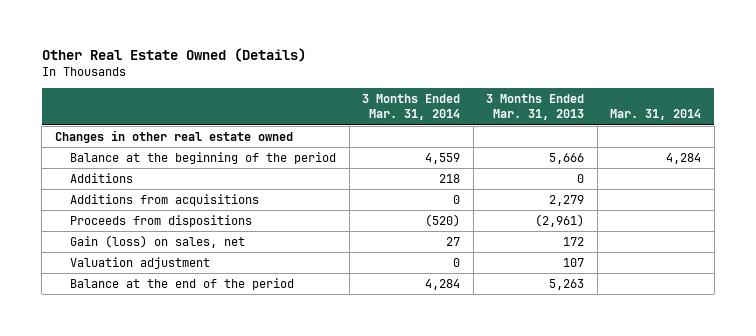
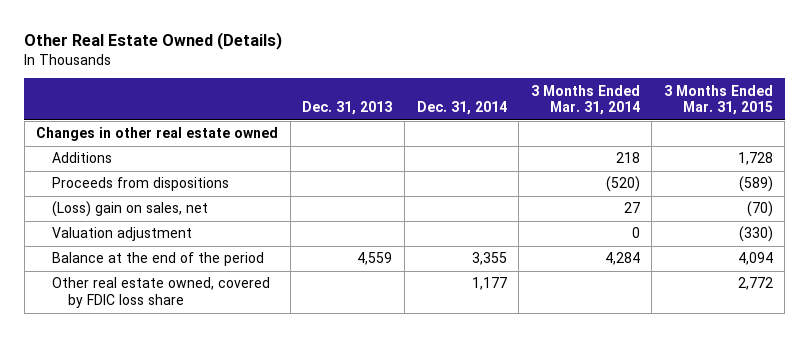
[486,94,585,121] 3 Months Ended Mar. 31, 2013 -> none
[610,109,702,121] Mar. 31, 2014 -> none
none -> [302,101,393,116] Dec. 31, 2013
none -> [416,101,507,116] Dec. 31, 2014
none -> [663,84,773,116] 3 Months Ended Mar. 31, 2015
[70,151,337,164] Balance at the beginning of the period -> none
[70,193,260,206] Additions from acquisitions -> none
[70,234,246,248] Gain (loss) on sales, net -> [52,201,209,218] (Loss) gain on sales, net
none -> [52,277,271,309] Other real estate owned, covered by FDIC loss share

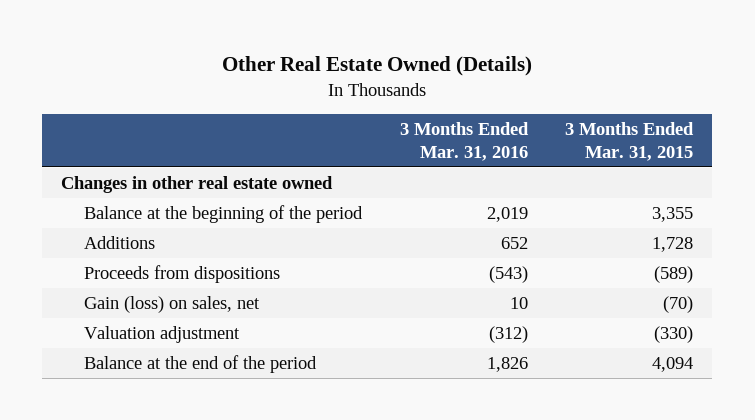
[302,101,393,116] Dec. 31, 2013 -> none
[416,101,507,116] Dec. 31, 2014 -> none
[530,84,640,116] 3 Months Ended Mar. 31, 2014 -> none
none -> [399,122,529,161] 3 Months Ended Mar. 31, 2016
none -> [84,204,364,223] Balance at the beginning of the period
[52,201,209,218] (Loss) gain on sales, net -> [84,295,261,313] Gain (loss) on sales, net
[52,277,271,309] Other real estate owned, covered by FDIC loss share -> none

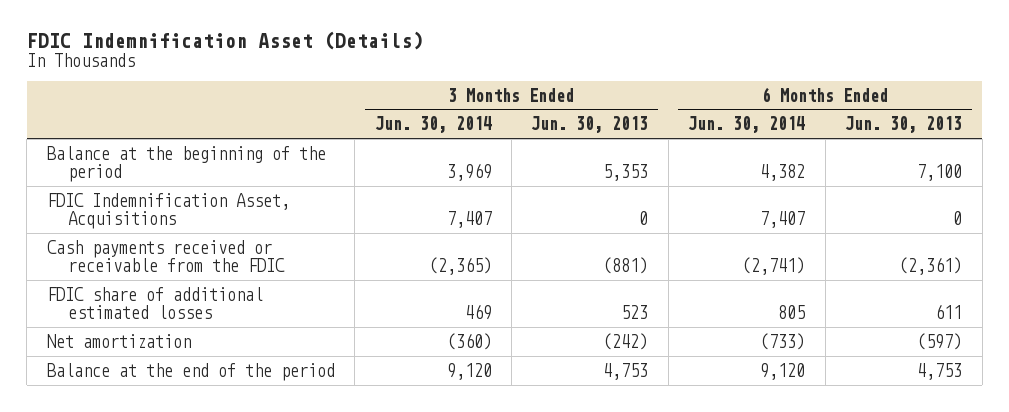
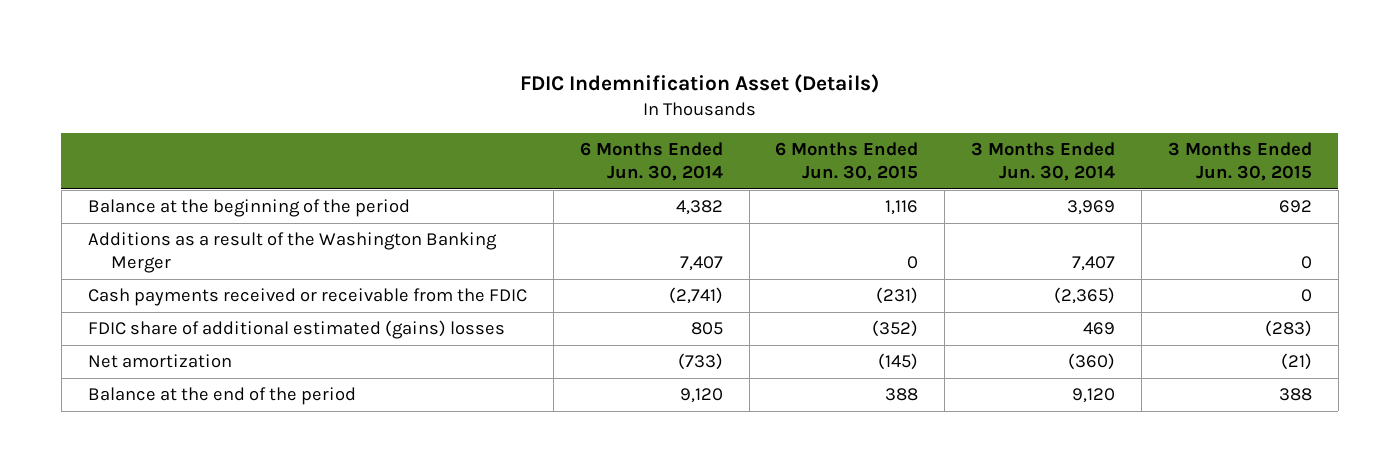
[531,116,649,134] Jun. 30, 2013 -> none
[845,116,963,134] Jun. 30, 2013 -> none
none -> [775,142,919,181] 6 Months Ended Jun. 30, 2015
none -> [1168,142,1313,181] 3 Months Ended Jun. 30, 2015
[46,192,290,229] FDIC Indemnification Asset, Acquisitions -> [87,232,497,273] Additions as a result of the Washington Banking Merger
[46,286,263,319] FDIC share of additional estimated losses -> [87,320,505,340] FDIC share of additional estimated (gains) losses

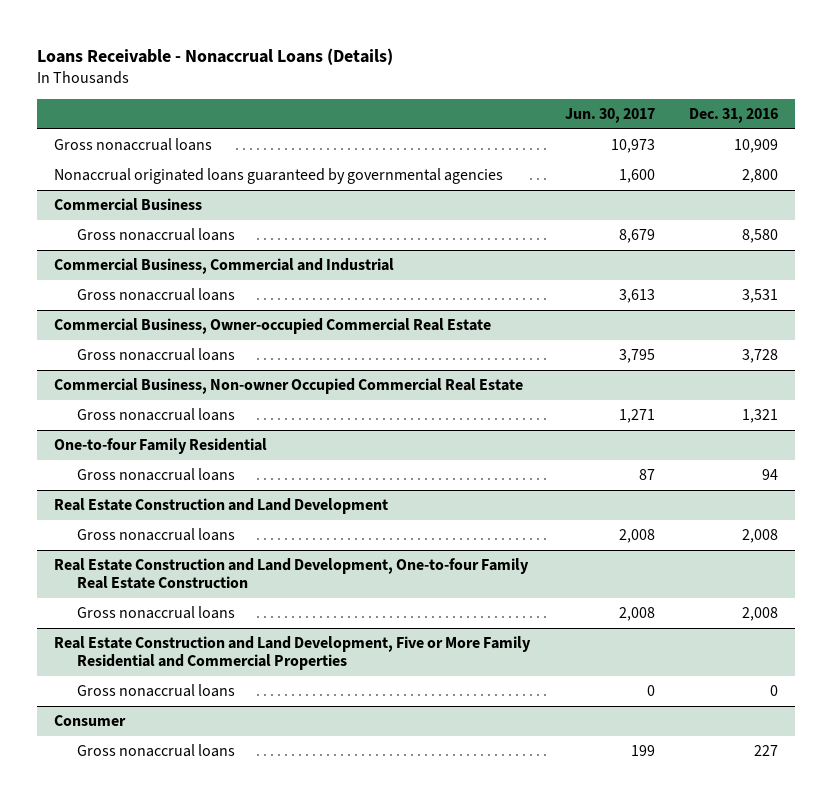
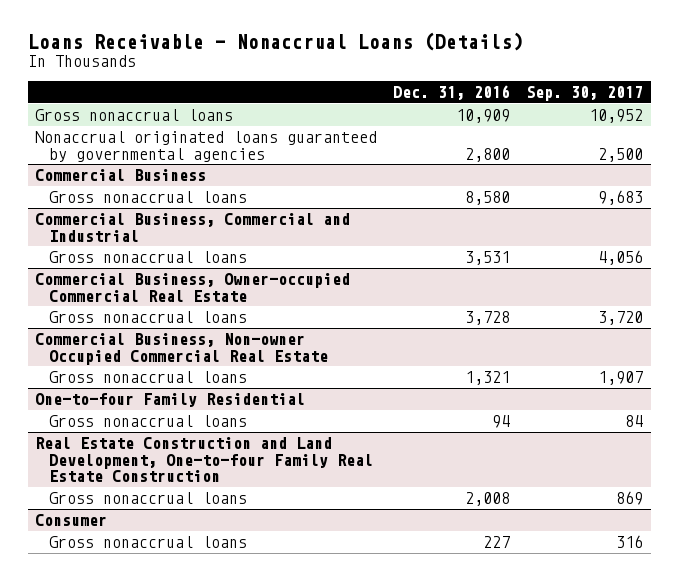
[564,107,655,123] Jun. 30, 2017 -> none
none -> [525,86,643,102] Sep. 30, 2017
[54,498,389,515] Real Estate Construction and Land Development -> none
[76,528,235,542] Gross nonaccrual loans -> none
[54,636,532,671] Real Estate Construction and Land Development, Five or More Family Residential and Commercial Properties -> none
[76,684,235,698] Gross nonaccrual loans -> none

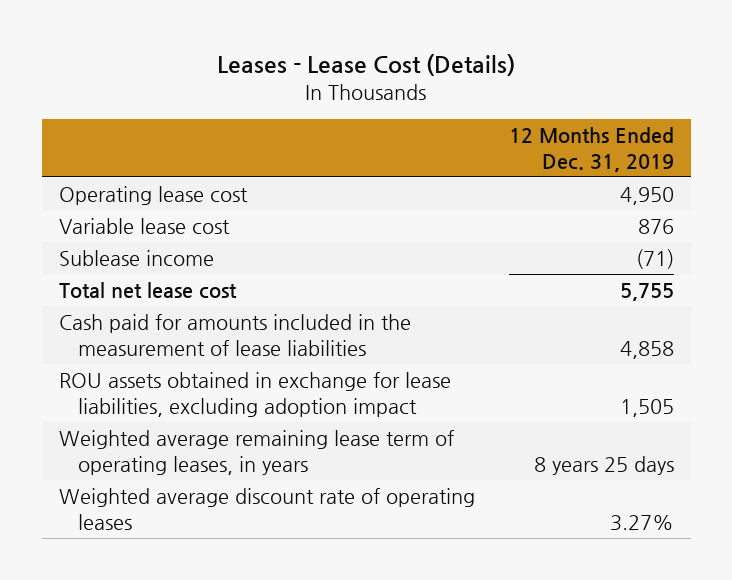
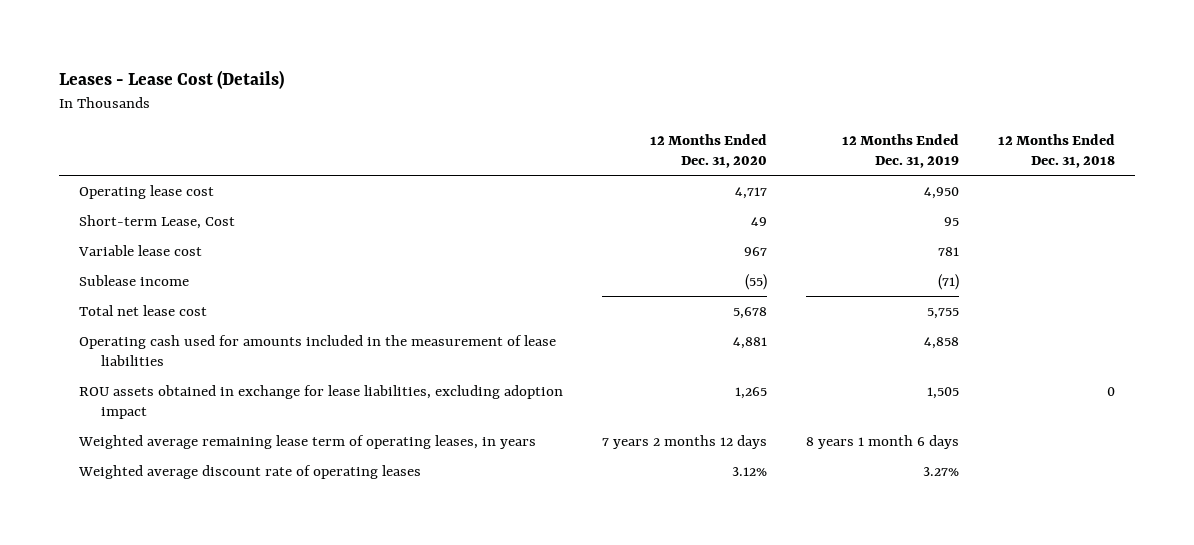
none -> [649,134,767,169] 12 Months Ended Dec. 31, 2020
none -> [998,134,1116,169] 12 Months Ended Dec. 31, 2018
none -> [78,214,235,229] Short-term Lease, Cost
[637,219,674,235] 876 -> [937,246,959,256] 781
[58,314,411,356] Cash paid for amounts included in the measurement of lease liabilities -> [78,334,556,366] Operating cash used for amounts included in the measurement of lease liabilities
[533,455,674,475] 8 years 25 days -> [805,434,959,449] 8 years 1 month 6 days

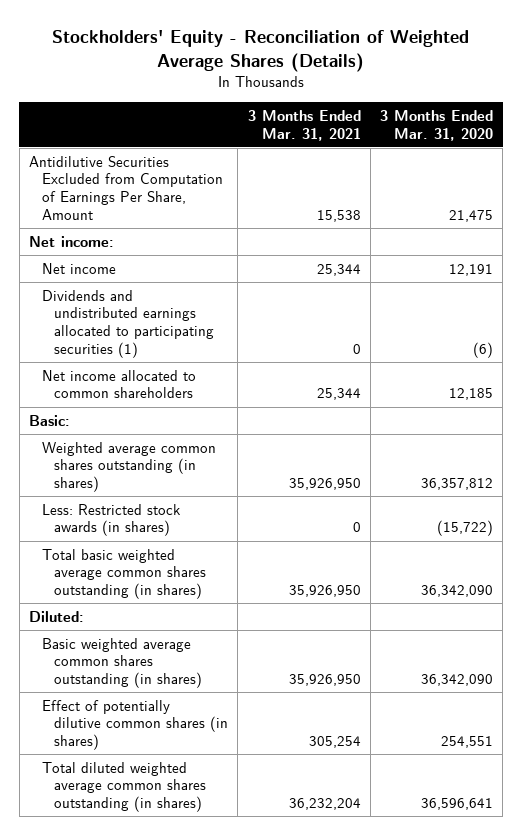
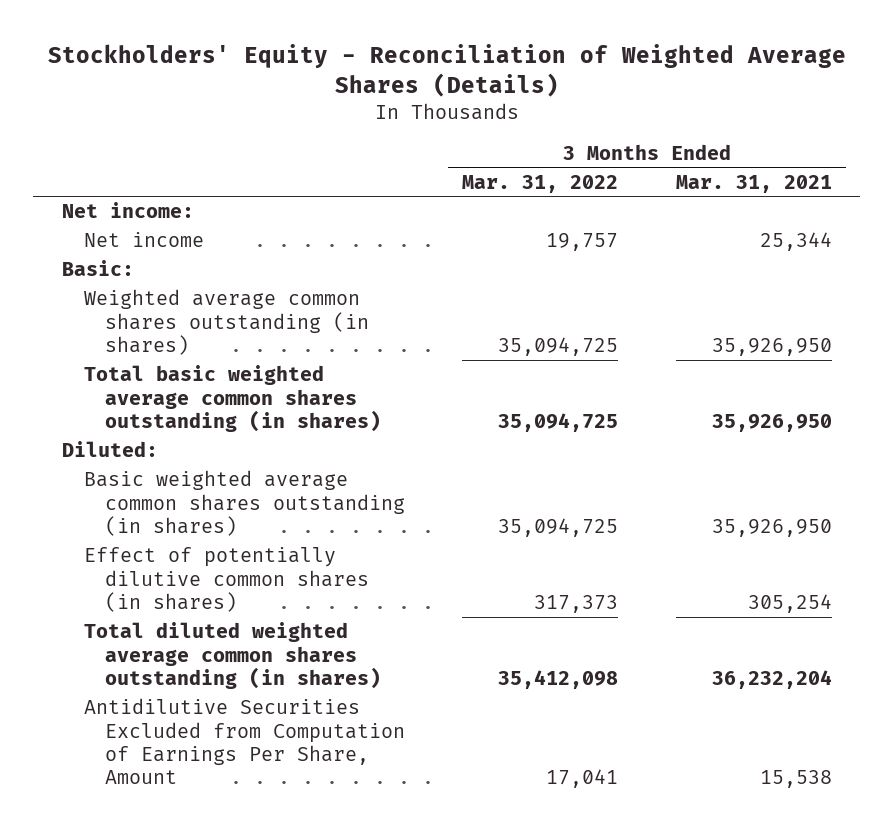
[380,110,494,141] 3 Months Ended Mar. 31, 2020 -> none
none -> [462,174,619,193] Mar. 31, 2022
[41,289,215,359] Dividends and undistributed earnings allocated to participating securities (1) -> none
[41,369,196,399] Net income allocated to common shareholders -> none
[41,503,181,537] Less: Restricted stock awards (in shares) -> none
[29,155,223,221] Antidilutive Securities Excluded from Computation of Earnings Per Share, Amount -> [83,698,406,785] Antidilutive Securities Excluded from Computation of Earnings Per Share, Amount

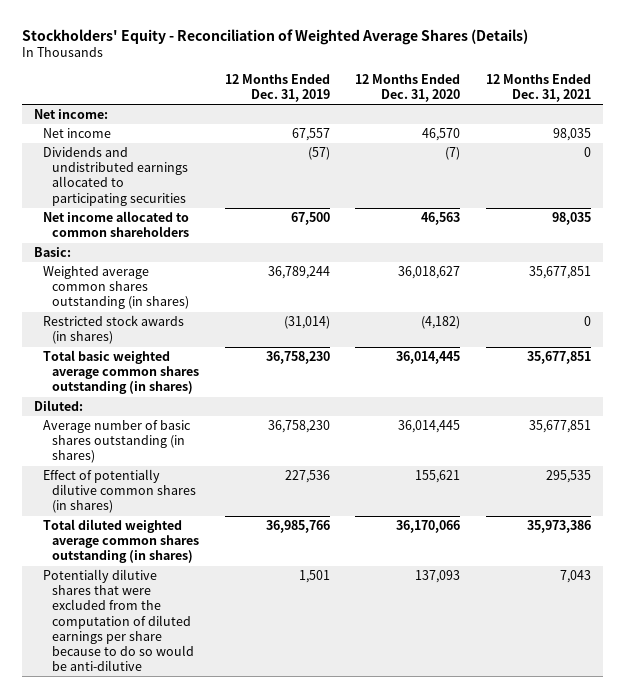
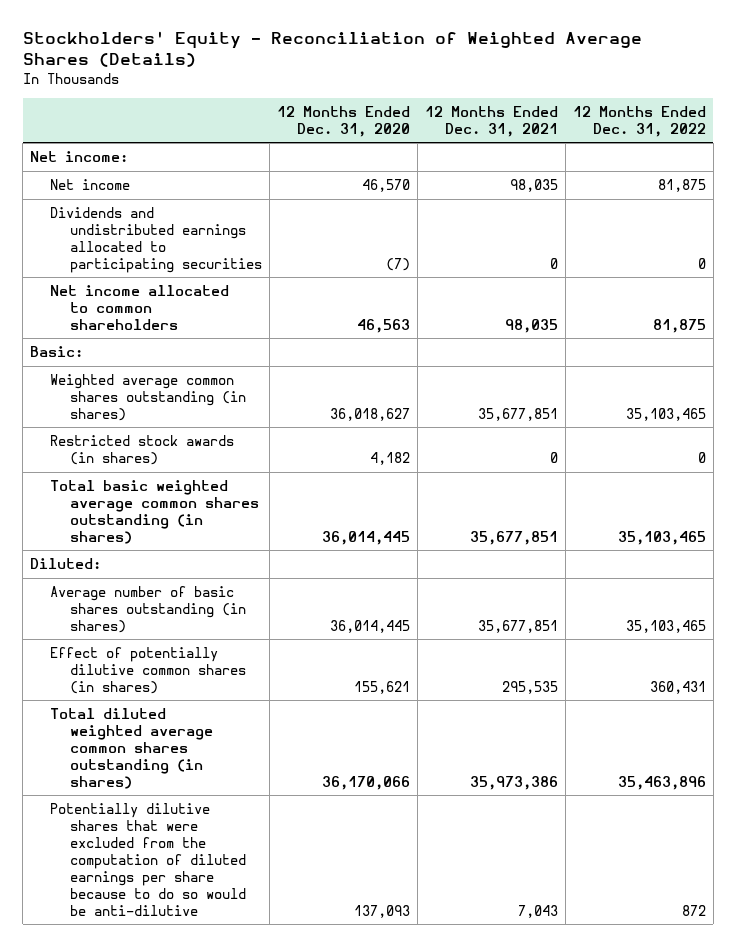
[224,74,330,103] 12 Months Ended Dec. 31, 2019 -> none
none -> [572,105,706,137] 12 Months Ended Dec. 31, 2022
[421,316,461,330] (4,182) -> [370,451,411,465] 4,182

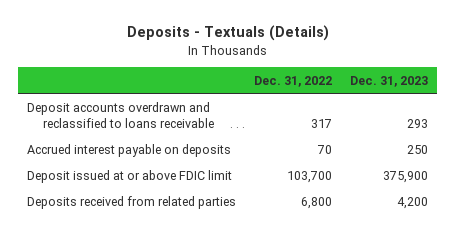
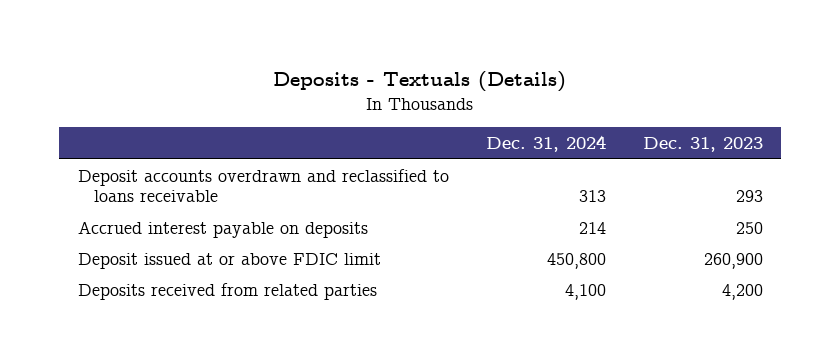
[254,75,333,87] Dec. 31, 2022 -> none
none -> [485,134,606,152] Dec. 31, 2024
[383,170,429,183] 375,900 -> [703,252,763,269] 260,900

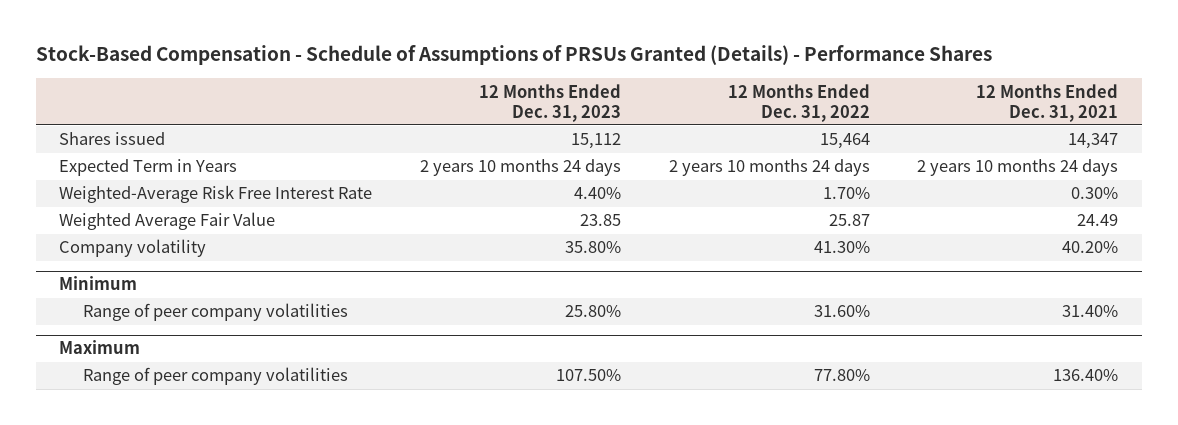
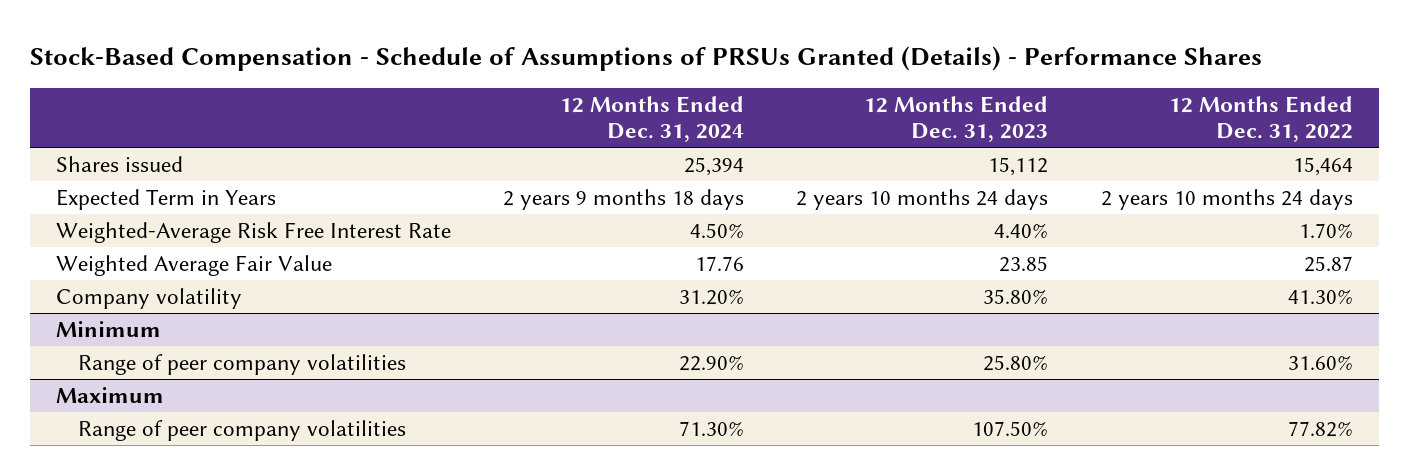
[976,83,1119,122] 12 Months Ended Dec. 31, 2021 -> none
none -> [560,95,745,143] 12 Months Ended Dec. 31, 2024
[813,369,870,382] 77.80% -> [1287,420,1353,437] 77.82%

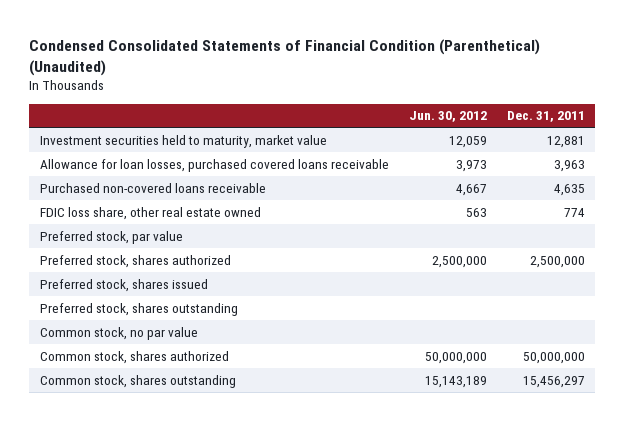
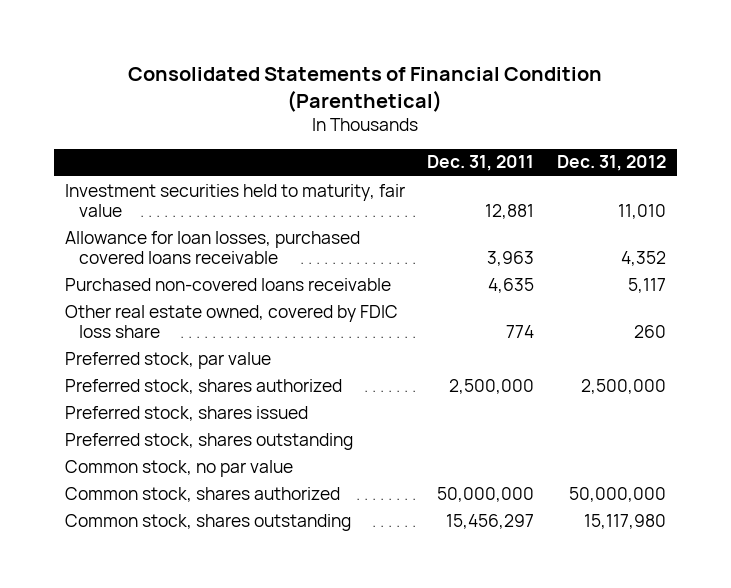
[29,38,541,76] Condensed Consolidated Statements of Financial Condition (Parenthetical) (Unaudited) -> [128,66,603,112] Consolidated Statements of Financial Condition (Parenthetical)
[408,111,487,123] Jun. 30, 2012 -> none
none -> [556,155,666,172] Dec. 31, 2012
[39,134,327,148] Investment securities held to maturity, market value -> [65,183,406,217] Investment securities held to maturity, fair value
[39,206,261,220] FDIC loss share, other real estate owned -> [65,304,399,338] Other real estate owned, covered by FDIC loss share

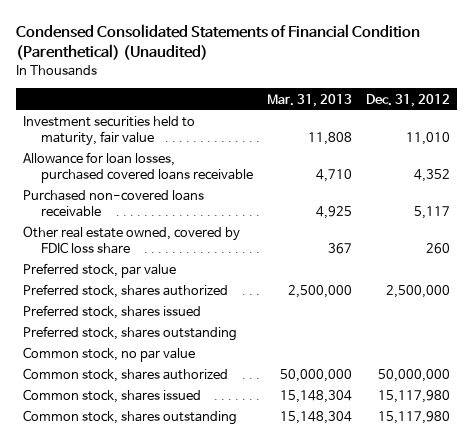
[128,66,603,112] Consolidated Statements of Financial Condition (Parenthetical) -> [16,23,421,61] Condensed Consolidated Statements of Financial Condition (Parenthetical) (Unaudited)
[427,155,535,172] Dec. 31, 2011 -> none
none -> [267,93,353,107] Mar. 31, 2013
none -> [23,389,202,404] Common stock, shares issued

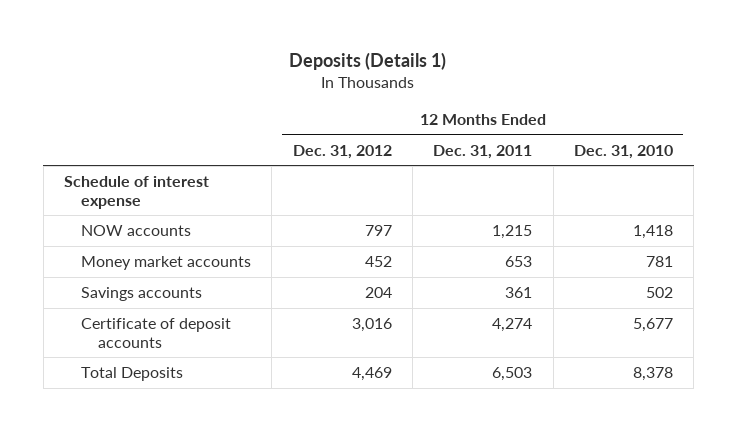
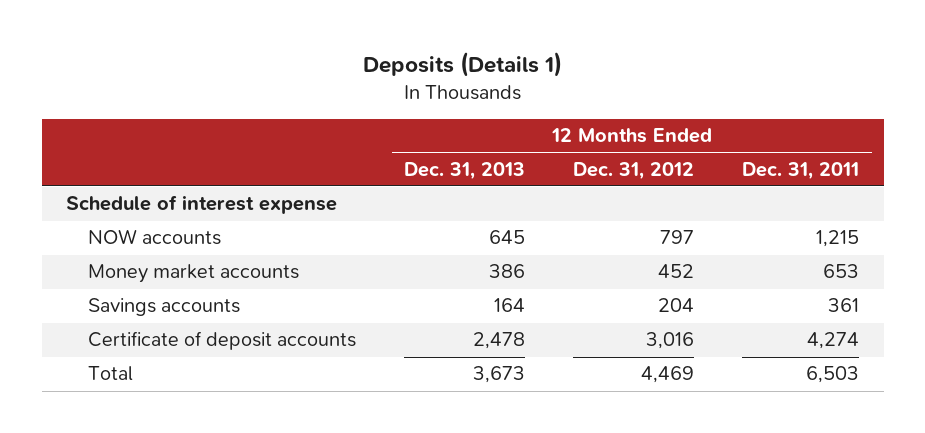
[573,144,673,159] Dec. 31, 2010 -> none
none -> [403,161,525,180] Dec. 31, 2013
[81,366,184,381] Total Deposits -> [87,366,133,382] Total

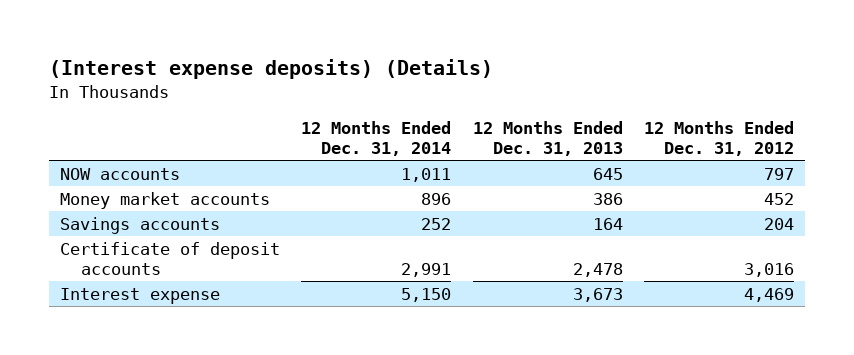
[362,52,562,78] Deposits (Details 1) -> [48,59,493,80] (Interest expense deposits) (Details)
[742,161,860,180] Dec. 31, 2011 -> none
none -> [301,121,452,157] 12 Months Ended Dec. 31, 2014
[65,195,337,215] Schedule of interest expense -> none
[87,366,133,382] Total -> [59,287,220,304] Interest expense

